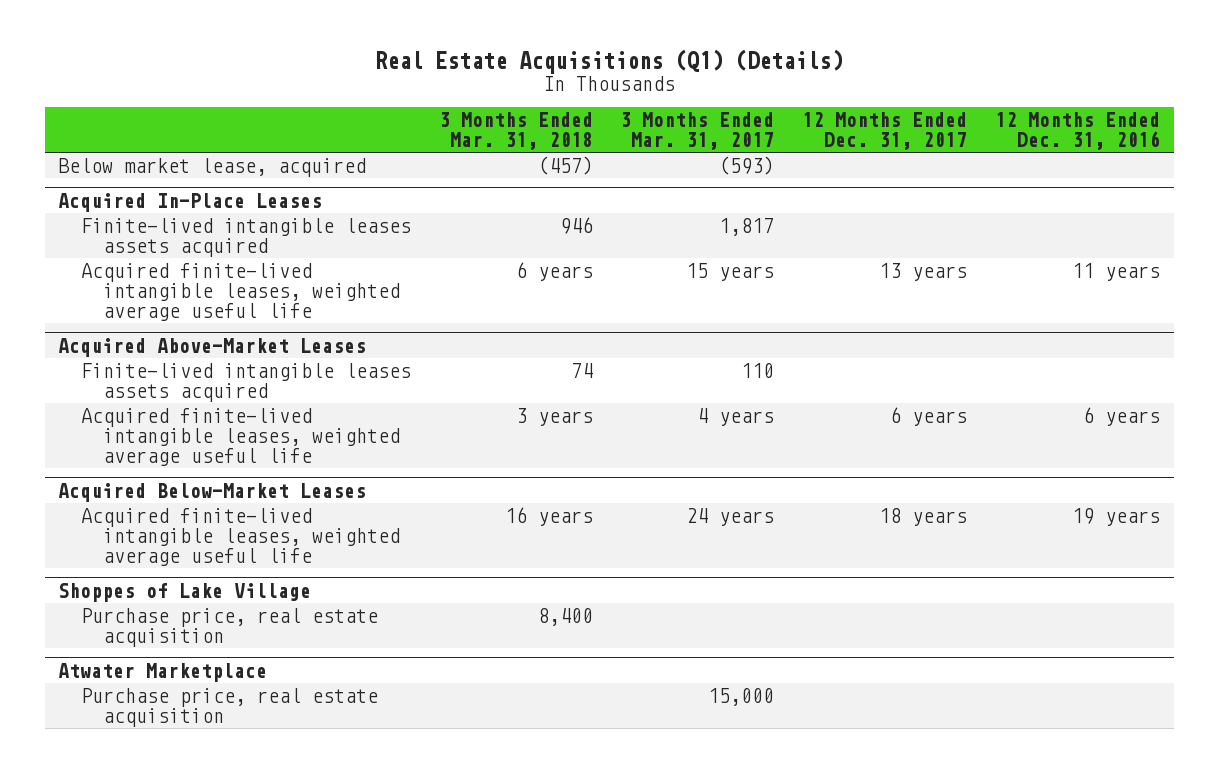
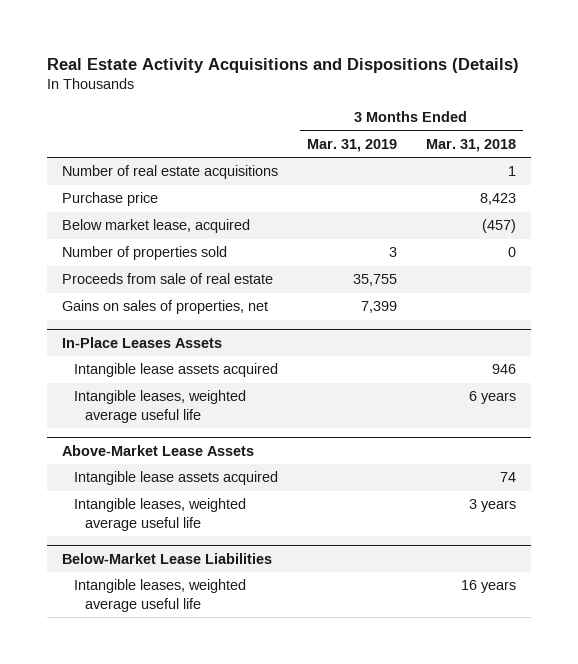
[375,49,844,75] Real Estate Acquisitions (Q1) (Details) -> [47,57,520,73] Real Estate Activity Acquisitions and Dispositions (Details)
[620,112,775,150] 3 Months Ended Mar. 31, 2017 -> none
[802,112,968,150] 12 Months Ended Dec. 31, 2017 -> none
[995,112,1161,150] 12 Months Ended Dec. 31, 2016 -> none
none -> [306,138,397,152] Mar. 31, 2019
none -> [61,165,278,180] Number of real estate acquisitions
none -> [61,192,158,207] Purchase price
[58,582,312,602] Shoppes of Lake Village -> none
[80,607,378,647] Purchase price, real estate acquisition -> none
[58,662,268,682] Atwater Marketplace -> none
[80,687,378,727] Purchase price, real estate acquisition -> none
none -> [61,246,227,261] Number of properties sold
none -> [61,273,273,285] Proceeds from sale of real estate
none -> [61,300,268,315] Gains on sales of properties, net
[58,192,323,212] Acquired In-Place Leases -> [61,336,222,348] In-Place Leases Assets
[80,217,411,257] Finite-lived intangible leases assets acquired -> [73,363,278,378] Intangible lease assets acquired
[80,262,401,321] Acquired finite-lived intangible leases, weighted average useful life -> [73,390,246,423] Intangible leases, weighted average useful life
[58,337,367,357] Acquired Above-Market Leases -> [61,444,254,456] Above-Market Lease Assets
[80,362,411,402] Finite-lived intangible leases assets acquired -> [73,471,278,486] Intangible lease assets acquired
[80,407,401,466] Acquired finite-lived intangible leases, weighted average useful life -> [73,498,246,531] Intangible leases, weighted average useful life
[58,482,367,502] Acquired Below-Market Leases -> [61,552,272,564] Below-Market Lease Liabilities
[80,507,401,566] Acquired finite-lived intangible leases, weighted average useful life -> [73,579,246,612] Intangible leases, weighted average useful life

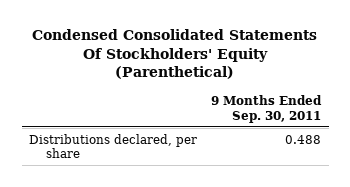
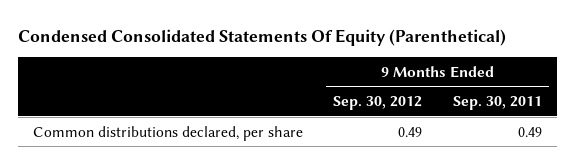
[32,29,318,80] Condensed Consolidated Statements Of Stockholders' Equity (Parenthetical) -> [18,28,507,46] Condensed Consolidated Statements Of Equity (Parenthetical)
none -> [333,95,423,110] Sep. 30, 2012
[28,133,197,159] Distributions declared, per share -> [33,125,304,141] Common distributions declared, per share
[285,134,322,144] 0.488 -> [517,126,542,137] 0.49

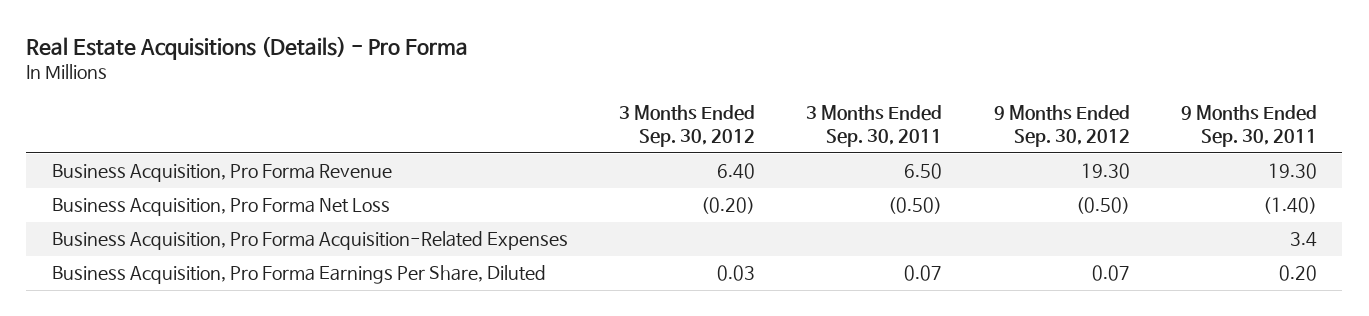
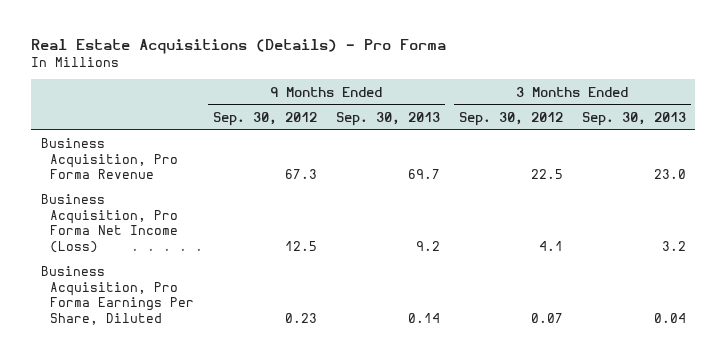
[806,105,943,148] 3 Months Ended Sep. 30, 2011 -> none
[1180,105,1317,148] 9 Months Ended Sep. 30, 2011 -> none
none -> [335,112,440,127] Sep. 30, 2013
none -> [581,112,686,127] Sep. 30, 2013
[51,231,568,251] Business Acquisition, Pro Forma Acquisition-Related Expenses -> none
[717,163,756,180] 6.40 -> [530,169,563,180] 22.5
[1080,163,1130,180] 19.30 -> [284,169,317,180] 67.3
[51,198,390,217] Business Acquisition, Pro Forma Net Loss -> [40,194,178,253] Business Acquisition, Pro Forma Net Income (Loss)
[701,197,756,215] (0.20) -> [538,240,563,251] 4.1
[1075,197,1130,215] (0.50) -> [284,240,317,251] 12.5
[717,265,756,282] 0.03 -> [530,312,563,323] 0.07
[1091,265,1130,282] 0.07 -> [284,312,317,323] 0.23

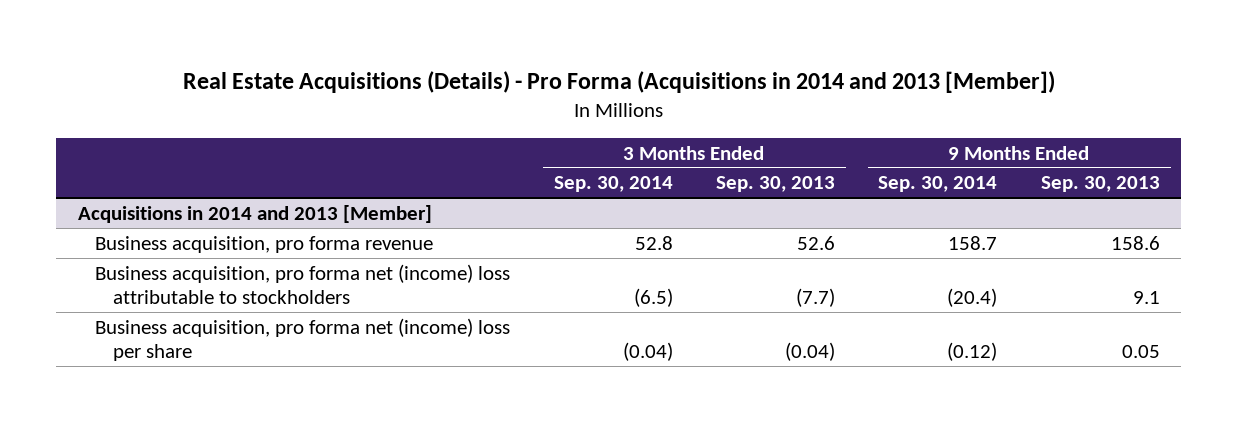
[31,39,447,55] Real Estate Acquisitions (Details) - Pro Forma -> [182,70,1055,93] Real Estate Acquisitions (Details) - Pro Forma (Acquisitions in 2014 and 2013 [Member])
[212,112,317,127] Sep. 30, 2012 -> none
[458,112,563,127] Sep. 30, 2012 -> none
none -> [553,176,673,193] Sep. 30, 2014
none -> [878,176,998,193] Sep. 30, 2014
none -> [77,204,432,223] Acquisitions in 2014 and 2013 [Member]
[40,138,178,180] Business Acquisition, Pro Forma Revenue -> [95,235,434,253] Business acquisition, pro forma revenue
[407,169,440,180] 69.7 -> [1110,235,1160,250] 158.6
[653,169,686,180] 23.0 -> [796,235,835,250] 52.6
[40,194,178,253] Business Acquisition, Pro Forma Net Income (Loss) -> [95,263,511,304] Business acquisition, pro forma net (income) loss attributable to stockholders
[415,240,440,251] 9.2 -> [1132,290,1160,304] 9.1
[661,240,686,251] 3.2 -> [795,287,835,307] (7.7)
[40,266,194,325] Business Acquisition, Pro Forma Earnings Per Share, Diluted -> [95,317,511,361] Business acquisition, pro forma net (income) loss per share
[407,312,440,323] 0.14 -> [1121,344,1160,358] 0.05
[653,312,686,323] 0.04 -> [784,341,835,361] (0.04)

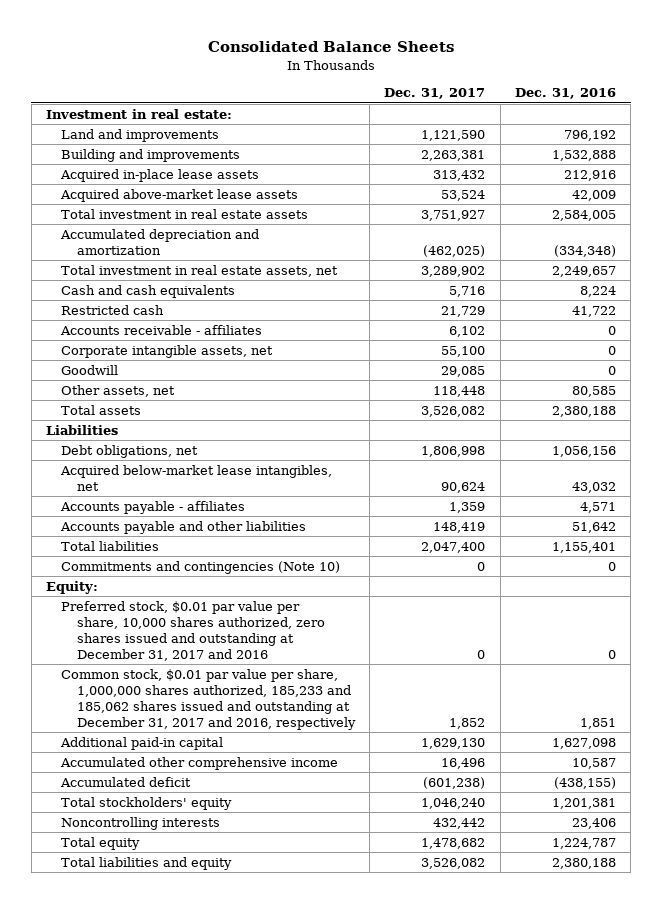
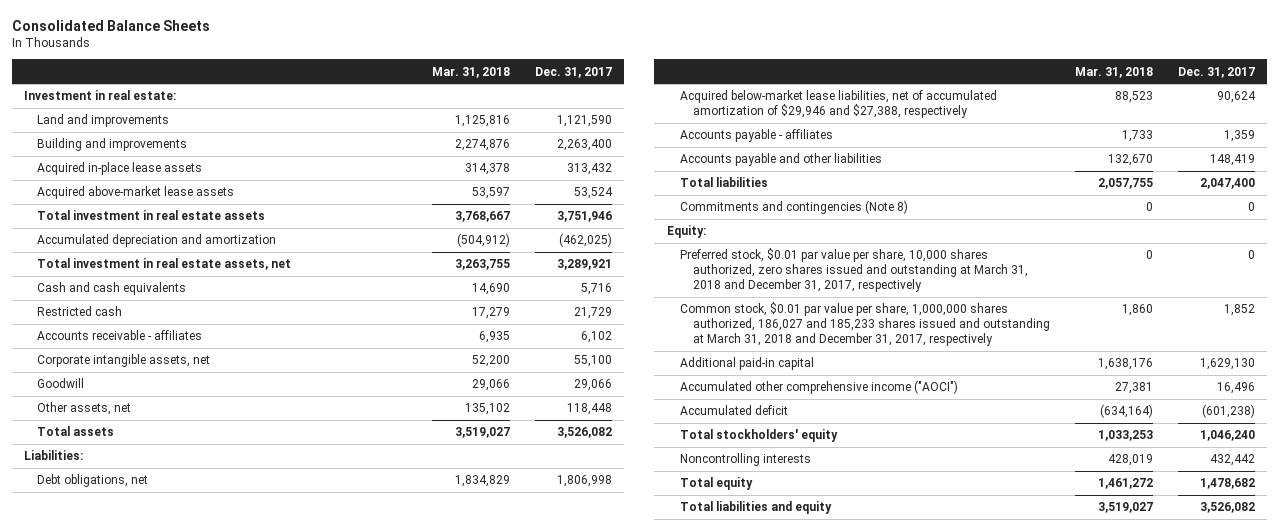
[514,88,616,100] Dec. 31, 2016 -> none
none -> [432,66,511,78] Mar. 31, 2018
[421,149,486,161] 2,263,381 -> [556,139,612,152] 2,263,400
[421,209,486,221] 3,751,927 -> [556,211,612,223] 3,751,946
[421,265,486,277] 3,289,902 -> [556,259,612,271] 3,289,921
[441,365,486,377] 29,085 -> [573,379,612,392] 29,066
[45,424,118,435] Liabilities -> [23,450,83,461] Liabilities:
[60,464,333,491] Acquired below-market lease intangibles, net -> [680,90,998,119] Acquired below-market lease liabilities, net of accumulated amortization of $29,946 and $27,388, respectively
[61,560,341,574] Commitments and contingencies (Note 10) -> [680,200,909,215] Commitments and contingencies (Note 8)
[61,600,325,661] Preferred stock, $0.01 par value per share, 10,000 shares authorized, zero shares issued and outstanding at December 31, 2017 and 2016 -> [680,248,1029,293] Preferred stock, $0.01 par value per share, 10,000 shares authorized, zero shares issued and outstanding at March 31, 2018 and December 31, 2017, respectively
[61,668,356,730] Common stock, $0.01 par value per share, 1,000,000 shares authorized, 185,233 and 185,062 shares issued and outstanding at December 31, 2017 and 2016, respectively -> [680,302,1051,347] Common stock, $0.01 par value per share, 1,000,000 shares authorized, 186,027 and 185,233 shares issued and outstanding at March 31, 2018 and December 31, 2017, respectively
[60,756,339,770] Accumulated other comprehensive income -> [680,380,959,395] Accumulated other comprehensive income ("AOCI")

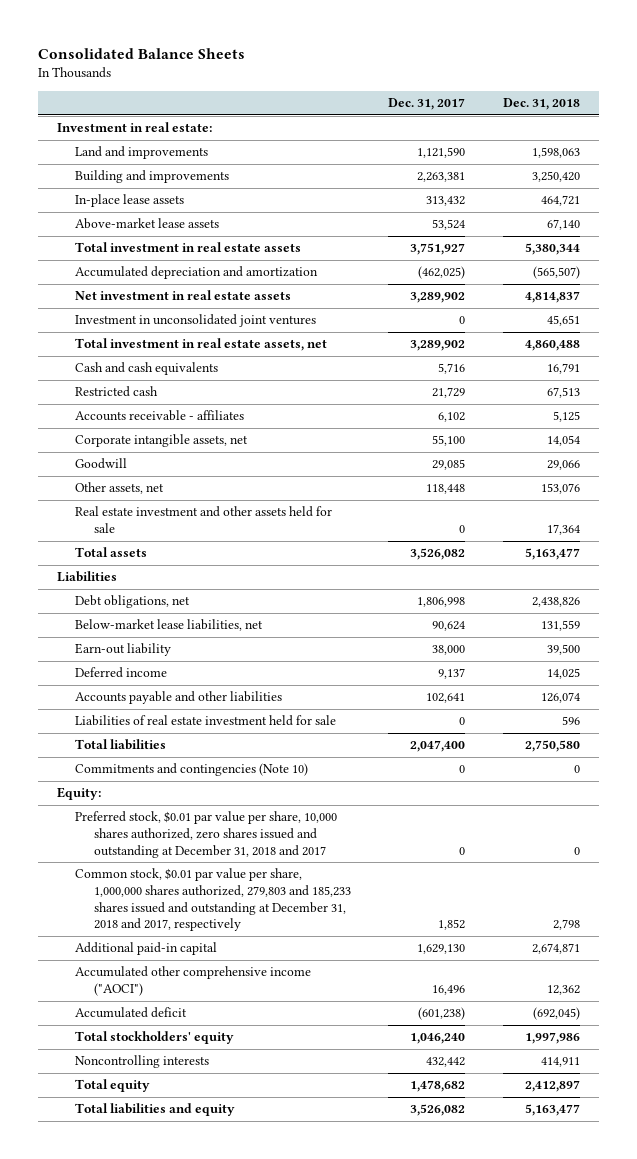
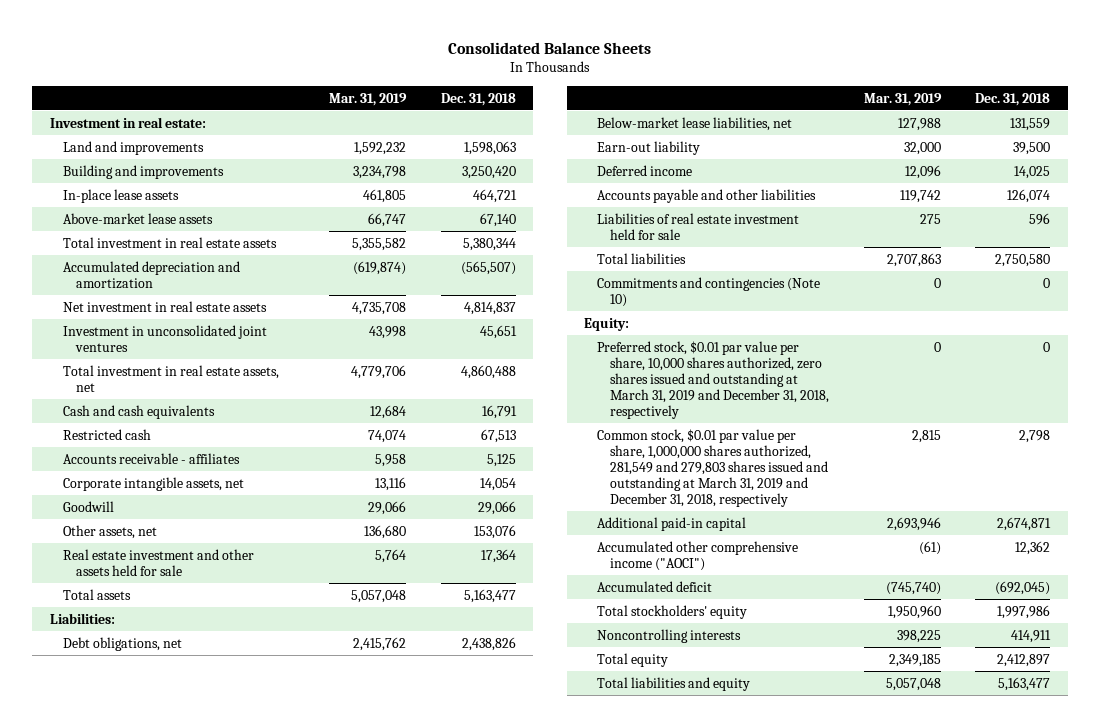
[388,98,466,111] Dec. 31, 2017 -> none
none -> [329,92,408,106] Mar. 31, 2019
[57,571,118,583] Liabilities -> [49,612,115,624] Liabilities:
[75,811,338,858] Preferred stock, $0.01 par value per share, 10,000 shares authorized, zero shares issued and outstanding at December 31, 2018 and 2017 -> [597,340,830,419] Preferred stock, $0.01 par value per share, 10,000 shares authorized, zero shares issued and outstanding at March 31, 2019 and December 31, 2018, respectively
[75,868,351,932] Common stock, $0.01 par value per share, 1,000,000 shares authorized, 279,803 and 185,233 shares issued and outstanding at December 31, 2018 and 2017, respectively -> [597,428,829,507] Common stock, $0.01 par value per share, 1,000,000 shares authorized, 281,549 and 279,803 shares issued and outstanding at March 31, 2019 and December 31, 2018, respectively

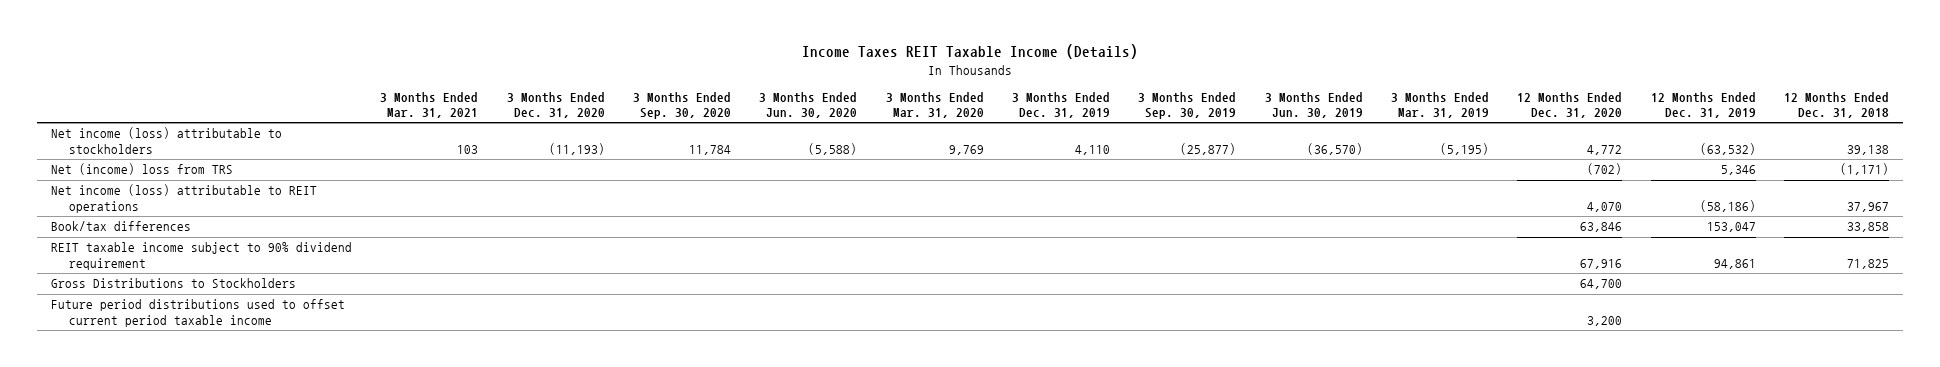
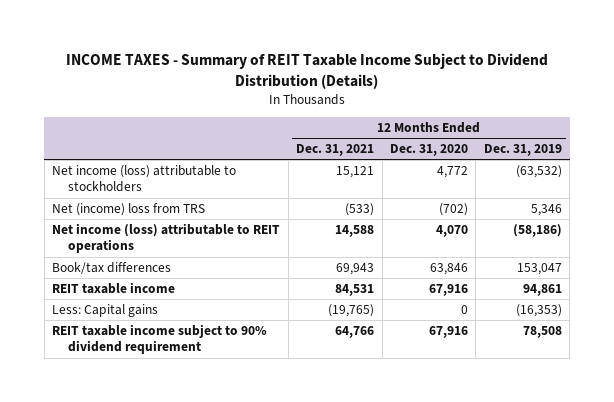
[801,44,1138,60] Income Taxes REIT Taxable Income (Details) -> [66,53,549,89] INCOME TAXES - Summary of REIT Taxable Income Subject to Dividend Distribution (Details)
[380,91,479,119] 3 Months Ended Mar. 31, 2021 -> none
[506,91,605,119] 3 Months Ended Dec. 31, 2020 -> none
[632,91,731,120] 3 Months Ended Sep. 30, 2020 -> none
[759,91,858,119] 3 Months Ended Jun. 30, 2020 -> none
[885,91,984,119] 3 Months Ended Mar. 31, 2020 -> none
[1011,91,1110,119] 3 Months Ended Dec. 31, 2019 -> none
[1138,91,1237,120] 3 Months Ended Sep. 30, 2019 -> none
[1264,91,1363,119] 3 Months Ended Jun. 30, 2019 -> none
[1390,91,1489,119] 3 Months Ended Mar. 31, 2019 -> none
[1784,91,1890,119] 12 Months Ended Dec. 31, 2018 -> none
none -> [296,144,375,157] Dec. 31, 2021
[50,278,296,289] Gross Distributions to Stockholders -> none
[50,299,345,327] Future period distributions used to offset current period taxable income -> none
none -> [52,281,176,294] REIT taxable income
none -> [52,303,159,317] Less: Capital gains
[1713,258,1756,269] 94,861 -> [522,325,562,338] 78,508

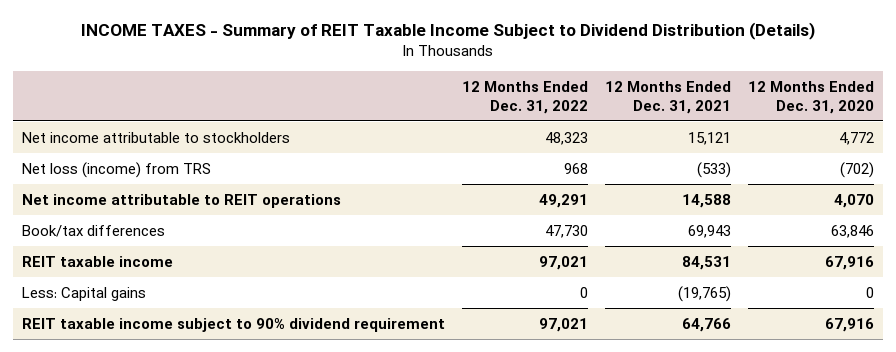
[483,144,562,157] Dec. 31, 2019 -> none
none -> [461,80,588,114] 12 Months Ended Dec. 31, 2022
[52,164,237,193] Net income (loss) attributable to stockholders -> [21,131,290,143] Net income attributable to stockholders
[52,202,206,216] Net (income) loss from TRS -> [21,161,211,178] Net loss (income) from TRS
[52,222,281,254] Net income (loss) attributable to REIT operations -> [21,193,341,208] Net income attributable to REIT operations

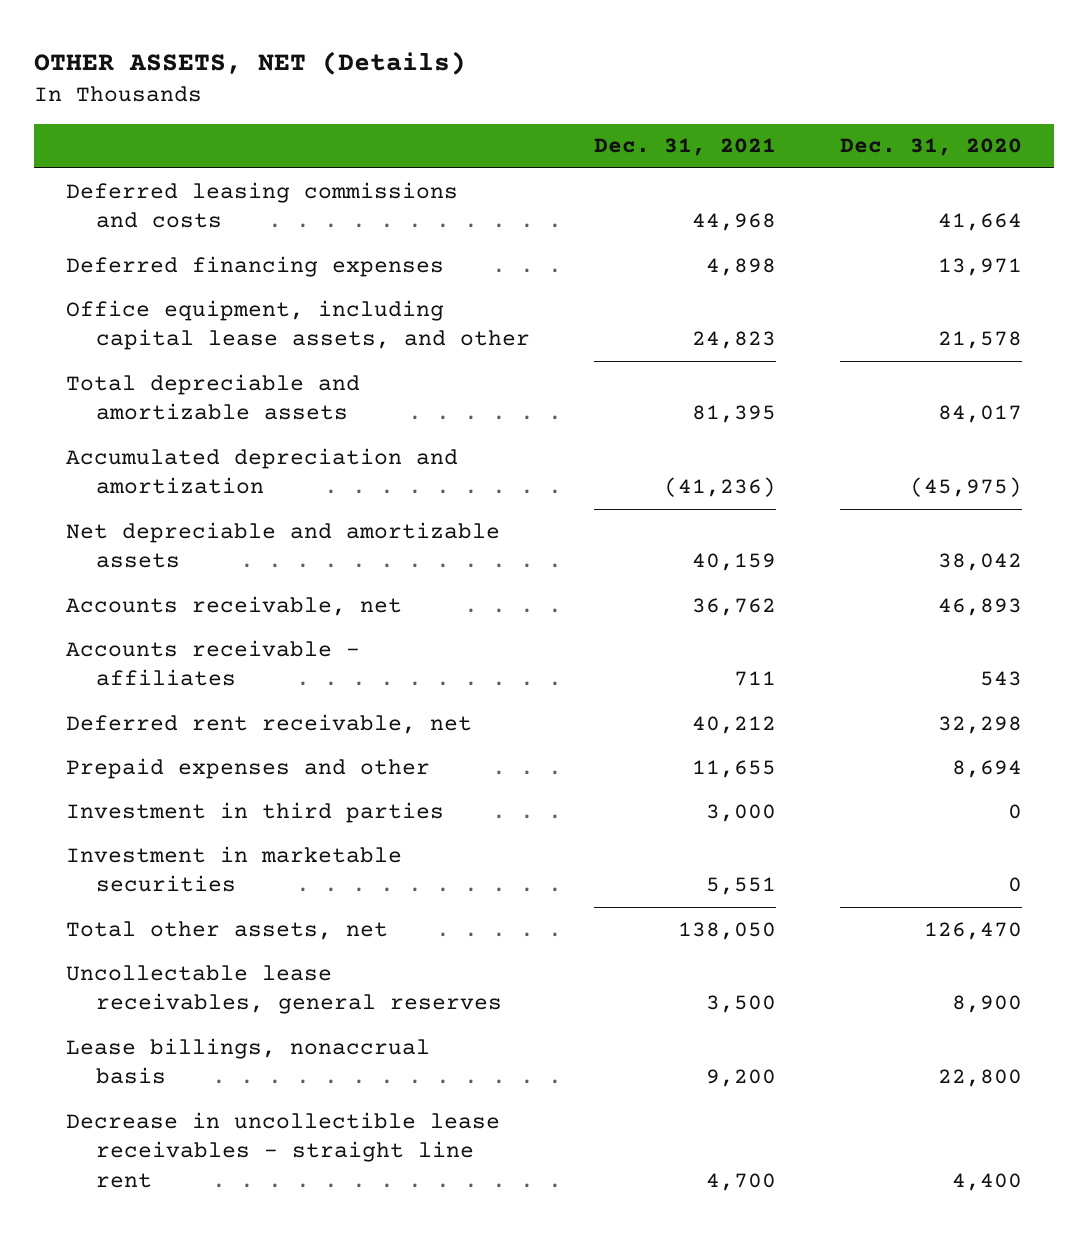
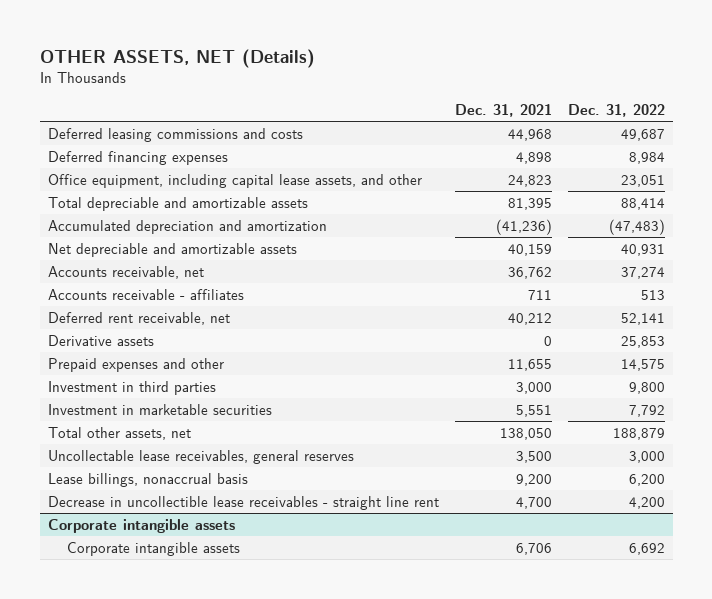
[840,138,1023,157] Dec. 31, 2020 -> none
none -> [567,104,665,118] Dec. 31, 2022
none -> [47,334,154,346] Derivative assets
none -> [47,518,235,533] Corporate intangible assets
none -> [67,541,241,556] Corporate intangible assets

